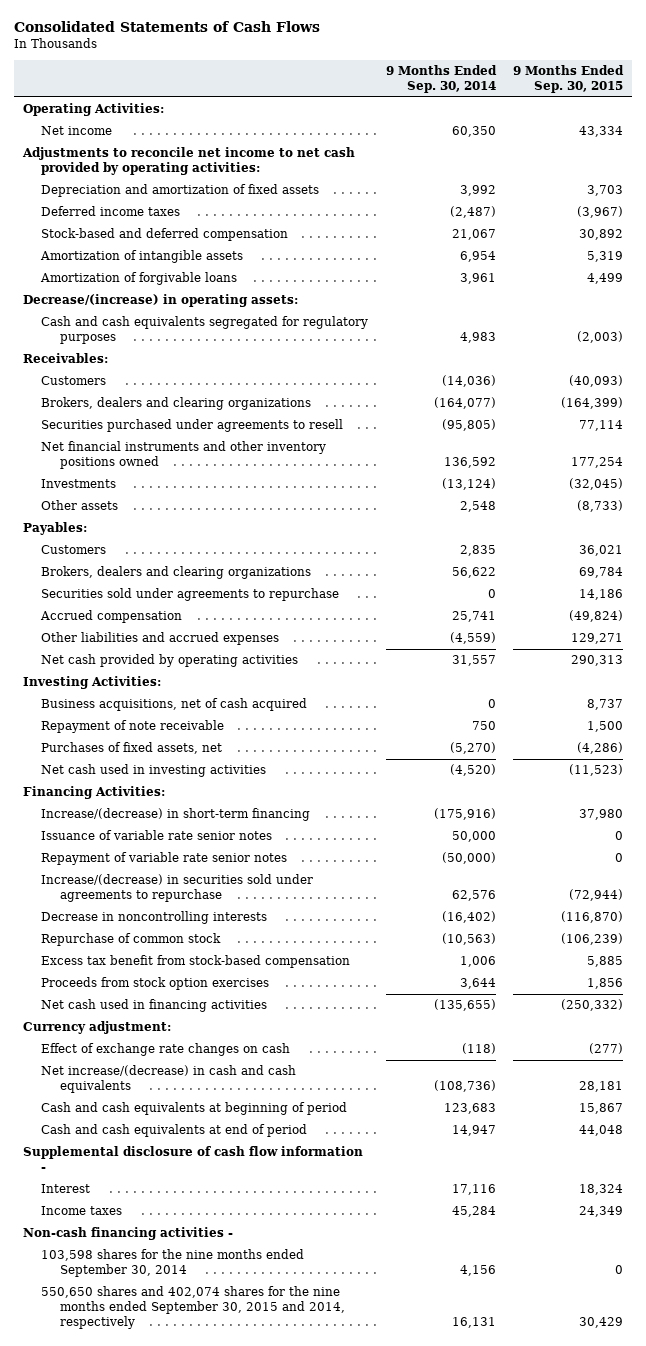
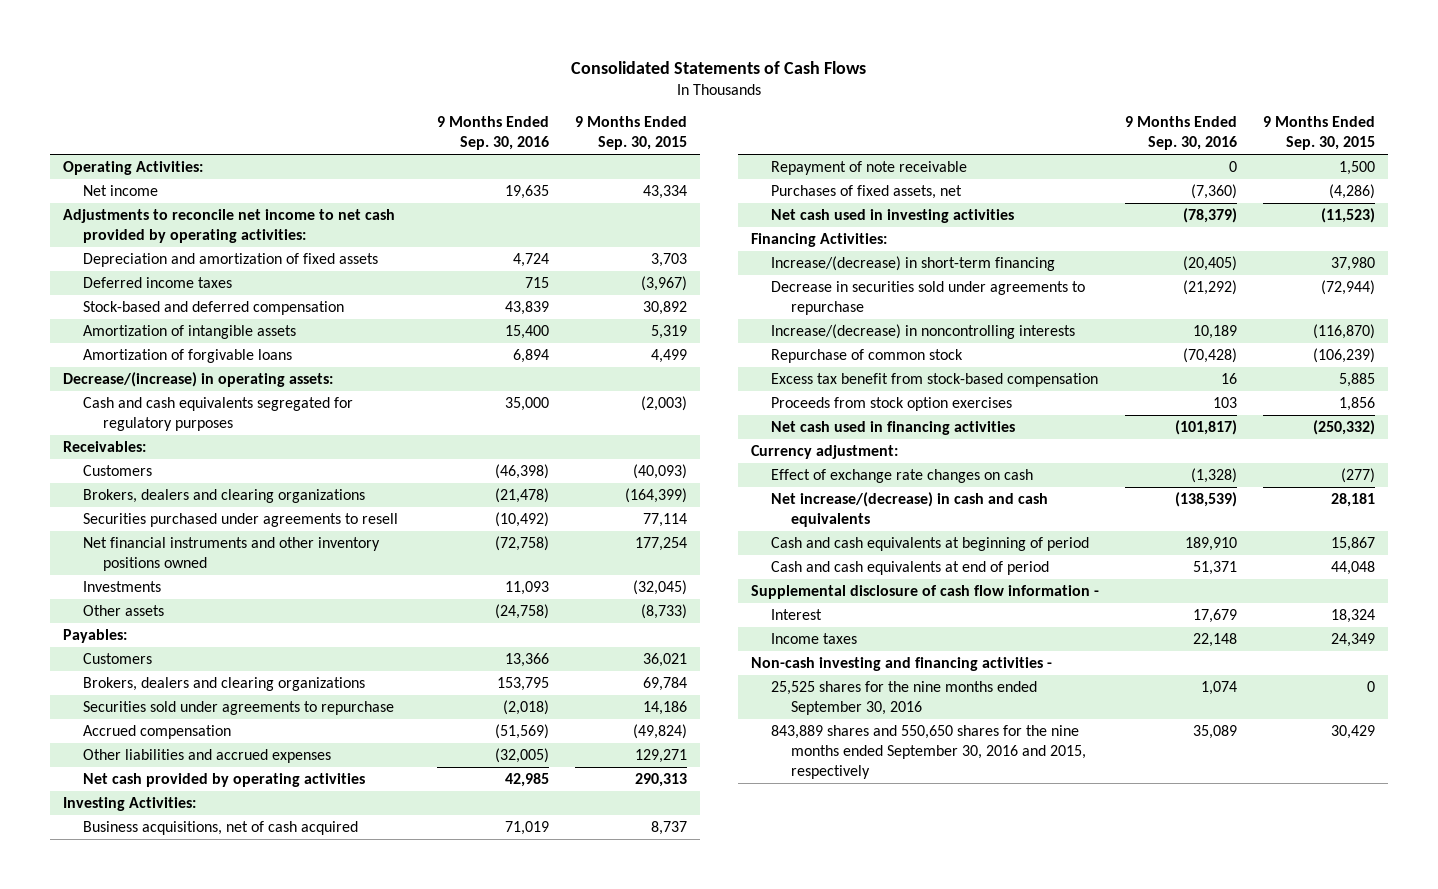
[385,65,497,93] 9 Months Ended Sep. 30, 2014 -> none
none -> [437,116,550,151] 9 Months Ended Sep. 30, 2016
[41,830,273,841] Issuance of variable rate senior notes -> none
[41,852,288,866] Repayment of variable rate senior notes -> none
[41,874,314,903] Increase/(decrease) in securities sold under agreements to repurchase -> [771,280,1086,315] Decrease in securities sold under agreements to repurchase
[41,911,268,925] Decrease in noncontrolling interests -> [771,323,1076,339] Increase/(decrease) in noncontrolling interests
[22,1227,233,1241] Non-cash financing activities - -> [751,656,1053,671] Non-cash investing and financing activities -
[41,1249,305,1278] 103,598 shares for the nine months ended September 30, 2014 -> [771,680,1038,715] 25,525 shares for the nine months ended September 30, 2016
[41,1286,345,1329] 550,650 shares and 402,074 shares for the nine months ended September 30, 2015 and 2014, respectively -> [771,724,1086,779] 843,889 shares and 550,650 shares for the nine months ended September 30, 2016 and 2015, respectively

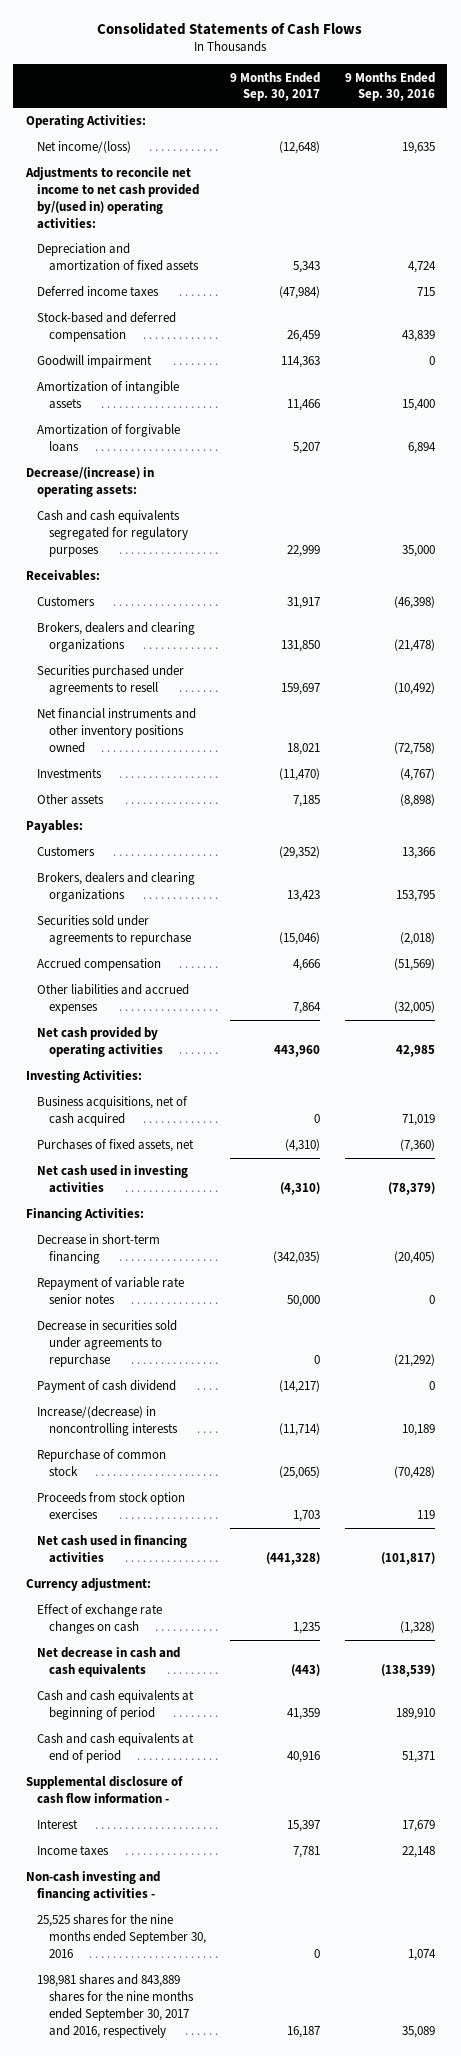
[574,116,687,151] 9 Months Ended Sep. 30, 2015 -> none
none -> [230,71,321,102] 9 Months Ended Sep. 30, 2017
[82,184,158,196] Net income -> [37,141,132,154] Net income/(loss)
[63,208,396,243] Adjustments to reconcile net income to net cash provided by operating activities: -> [24,167,200,229] Adjustments to reconcile net income to net cash provided by/(used in) operating activities:
none -> [37,355,153,369] Goodwill impairment
[505,580,550,595] 11,093 -> [399,768,435,782] (4,767)
[495,603,550,619] (24,758) -> [399,794,435,808] (8,898)
[771,160,968,175] Repayment of note receivable -> none
[771,255,1056,271] Increase/(decrease) in short-term financing -> [37,1234,161,1265] Decrease in short-term financing
none -> [37,1277,185,1305] Repayment of variable rate senior notes
none -> [37,1380,177,1394] Payment of cash dividend
[771,372,1099,387] Excess tax benefit from stock-based compensation -> none
[1213,396,1238,408] 103 -> [416,1510,435,1520] 119
[771,491,1049,527] Net increase/(decrease) in cash and cash equivalents -> [37,1647,181,1678] Net decrease in cash and cash equivalents
[771,724,1086,779] 843,889 shares and 550,650 shares for the nine months ended September 30, 2016 and 2015, respectively -> [37,1974,194,2038] 198,981 shares and 843,889 shares for the nine months ended September 30, 2017 and 2016, respectively

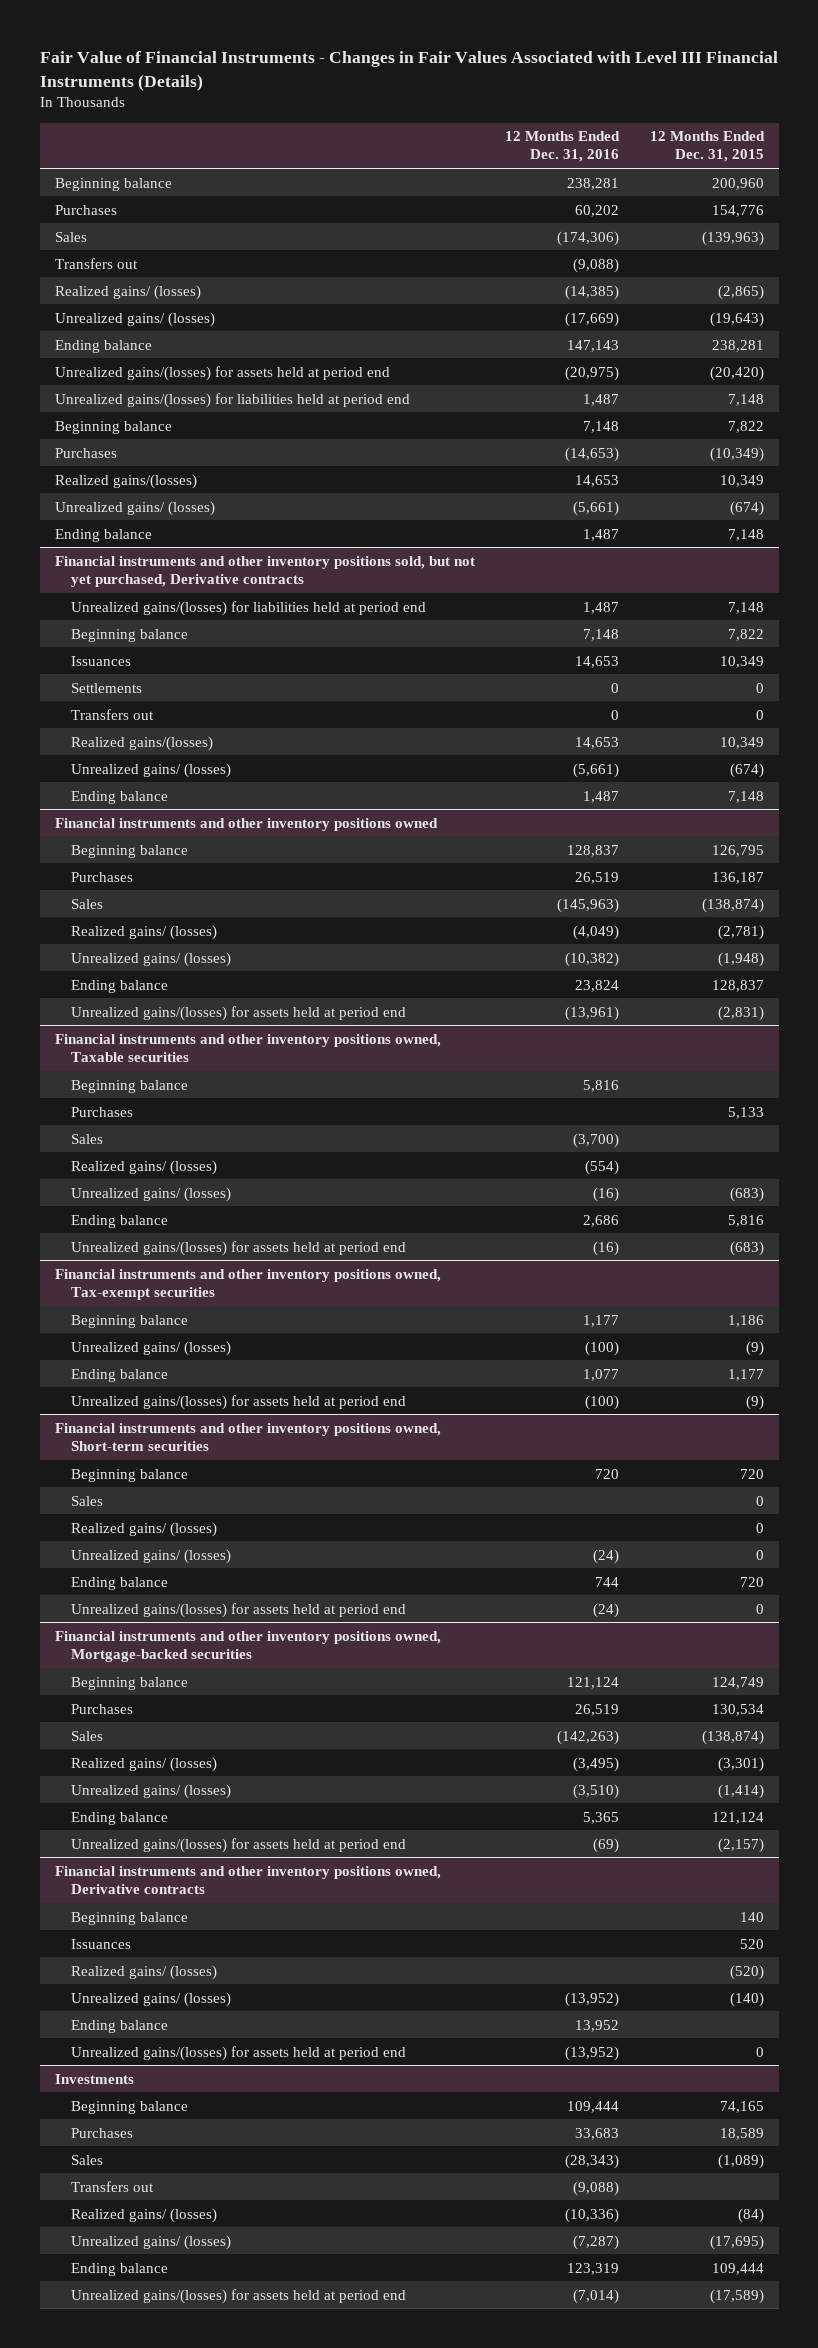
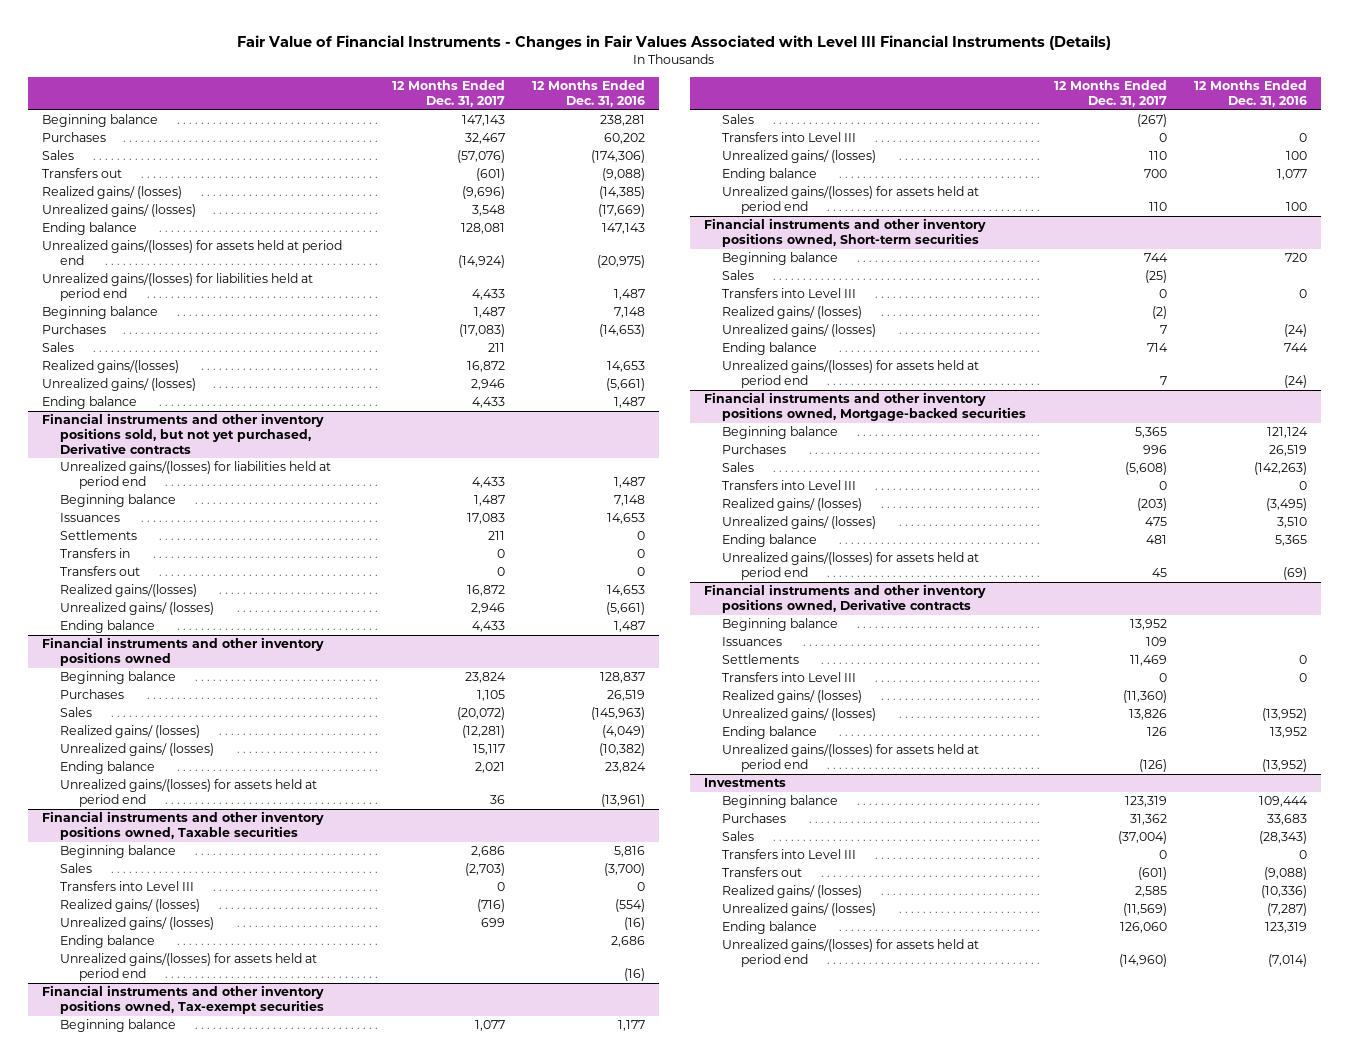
[649,131,765,163] 12 Months Ended Dec. 31, 2015 -> none
none -> [391,80,505,107] 12 Months Ended Dec. 31, 2017
none -> [41,342,74,353] Sales
none -> [60,548,131,559] Transfers in
[70,1106,133,1117] Purchases -> none
none -> [60,881,195,892] Transfers into Level III
none -> [722,114,755,125] Sales
none -> [722,132,857,143] Transfers into Level III
[585,1340,620,1356] (100) -> [1286,151,1308,161] 100
[585,1394,620,1410] (100) -> [1286,202,1308,212] 100
none -> [722,288,857,299] Transfers into Level III
none -> [722,480,857,491] Transfers into Level III
[573,1783,620,1799] (3,510) -> [1277,517,1308,529] 3,510
none -> [722,654,800,665] Settlements
none -> [722,672,857,683] Transfers into Level III
none -> [722,849,857,860] Transfers into Level III

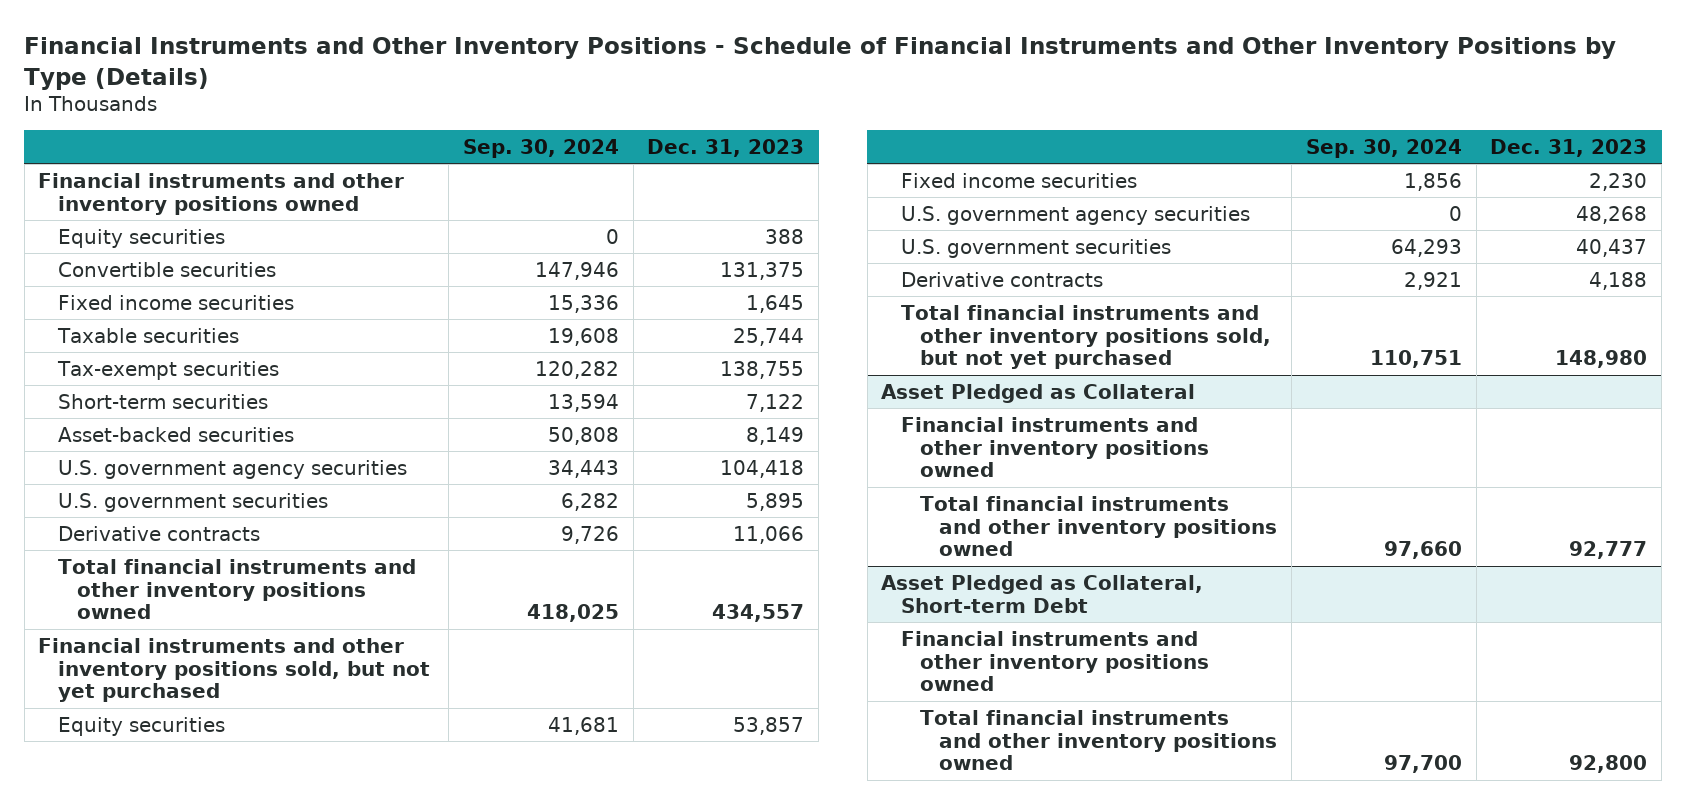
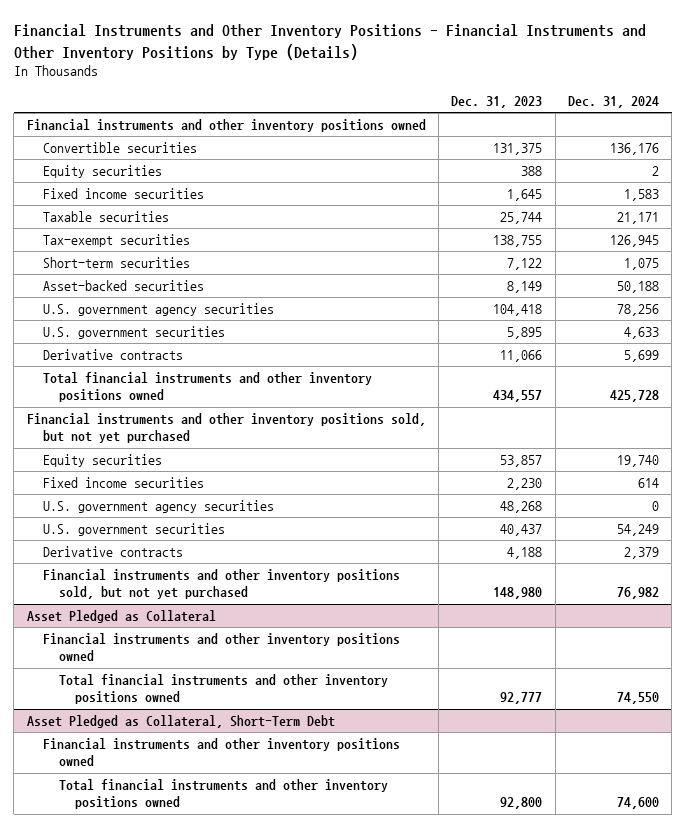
[24,37,1617,90] Financial Instruments and Other Inventory Positions - Schedule of Financial Instruments and Other Inventory Positions by Type (Details) -> [13,24,646,60] Financial Instruments and Other Inventory Positions - Financial Instruments and Other Inventory Positions by Type (Details)
[462,138,619,158] Sep. 30, 2024 -> none
none -> [567,95,659,108] Dec. 31, 2024
[57,228,225,248] Equity securities -> [42,165,162,179] Equity securities
[900,304,1272,370] Total financial instruments and other inventory positions sold, but not yet purchased -> [42,569,400,600] Financial instruments and other inventory positions sold, but not yet purchased
[881,574,1204,613] Asset Pledged as Collateral, Short-term Debt -> [26,715,335,729] Asset Pledged as Collateral, Short-Term Debt

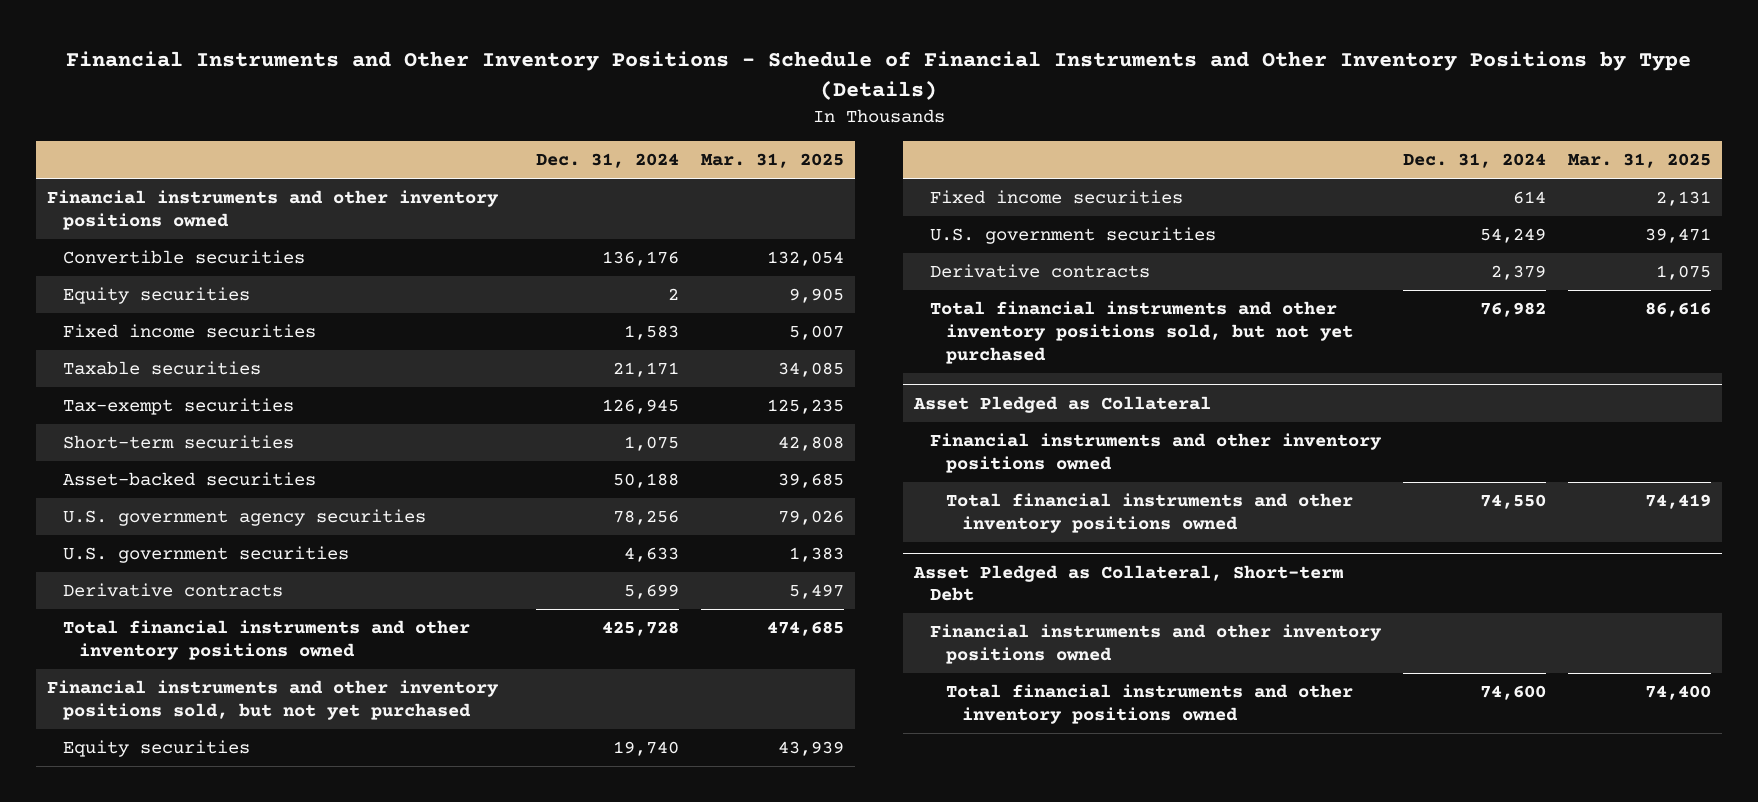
[13,24,646,60] Financial Instruments and Other Inventory Positions - Financial Instruments and Other Inventory Positions by Type (Details) -> [65,51,1691,100] Financial Instruments and Other Inventory Positions - Schedule of Financial Instruments and Other Inventory Positions by Type (Details)
[451,95,543,108] Dec. 31, 2023 -> none
none -> [701,153,845,169] Mar. 31, 2025
[42,500,274,514] U.S. government agency securities -> none
[42,569,400,600] Financial instruments and other inventory positions sold, but not yet purchased -> [929,301,1353,364] Total financial instruments and other inventory positions sold, but not yet purchased
[26,715,335,729] Asset Pledged as Collateral, Short-Term Debt -> [912,564,1343,602] Asset Pledged as Collateral, Short-term Debt

